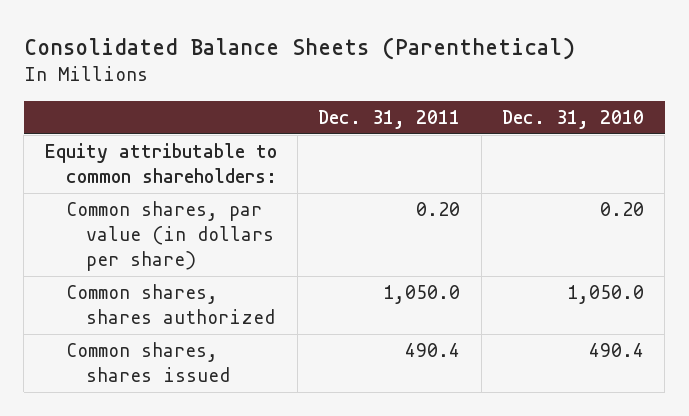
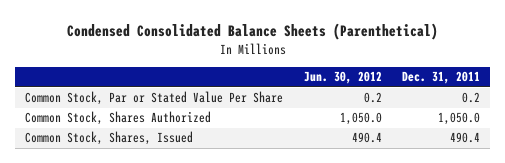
[23,36,575,60] Consolidated Balance Sheets (Parenthetical) -> [66,22,438,40] Condensed Consolidated Balance Sheets (Parenthetical)
[501,110,644,130] Dec. 31, 2010 -> none
none -> [303,71,382,85] Jun. 30, 2012
[44,143,277,184] Equity attributable to common shareholders: -> none
[65,201,275,272] Common shares, par value (in dollars per share) -> [25,91,284,106] Common Stock, Par or Stated Value Per Share
[416,202,461,217] 0.20 -> [461,92,480,104] 0.2
[65,284,276,325] Common shares, shares authorized -> [25,111,212,126] Common Stock, Shares Authorized
[65,342,231,383] Common shares, shares issued -> [25,131,194,146] Common Stock, Shares, Issued

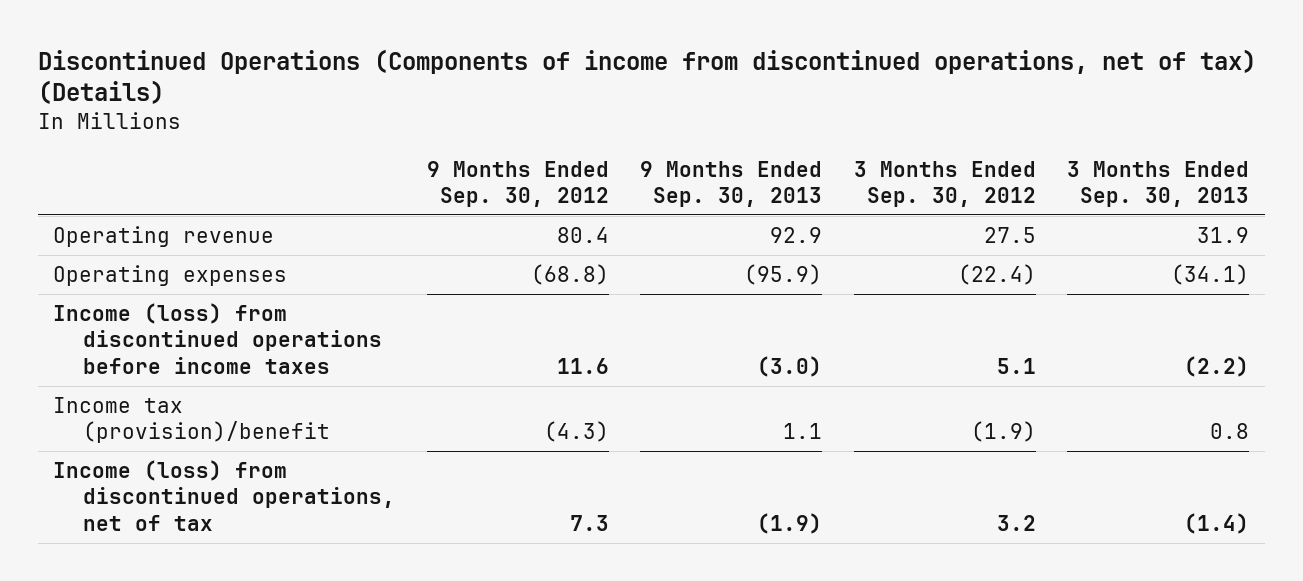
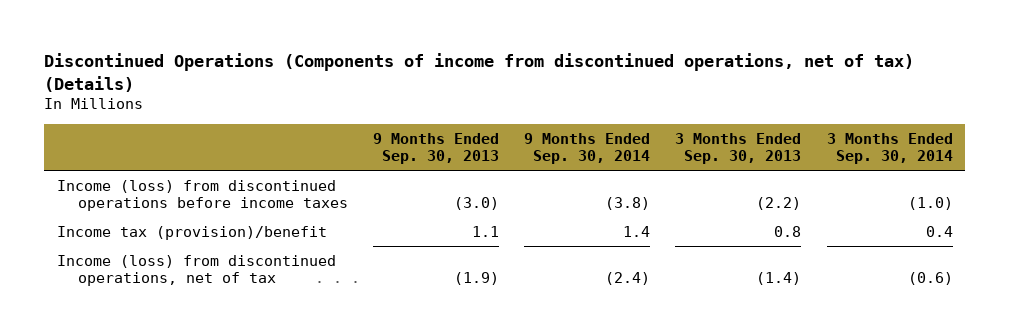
[426,160,609,207] 9 Months Ended Sep. 30, 2012 -> none
[853,160,1036,207] 3 Months Ended Sep. 30, 2012 -> none
none -> [524,132,651,165] 9 Months Ended Sep. 30, 2014
none -> [826,132,953,165] 3 Months Ended Sep. 30, 2014
[53,225,275,247] Operating revenue -> none
[53,264,288,286] Operating expenses -> none

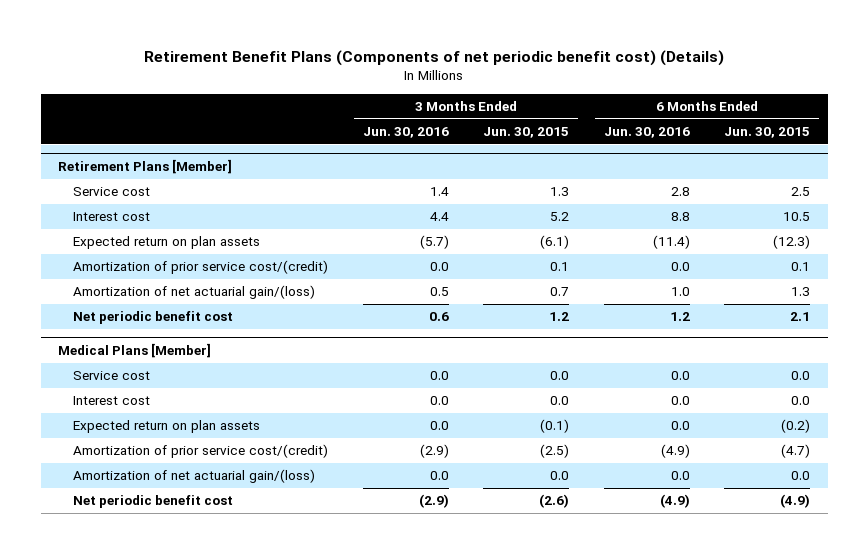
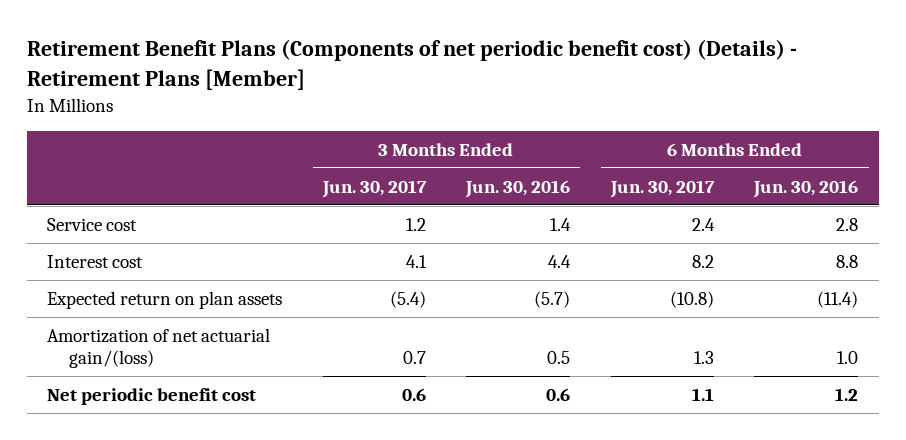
[144,49,725,66] Retirement Benefit Plans (Components of net periodic benefit cost) (Details) -> [26,39,797,91] Retirement Benefit Plans (Components of net periodic benefit cost) (Details) - Retirement Plans [Member]
[483,127,570,139] Jun. 30, 2015 -> none
[724,127,811,139] Jun. 30, 2015 -> none
none -> [321,179,427,198] Jun. 30, 2017
none -> [609,179,715,198] Jun. 30, 2017
[58,159,233,175] Retirement Plans [Member] -> none
[73,260,329,275] Amortization of prior service cost/(credit) -> none
[58,343,212,359] Medical Plans [Member] -> none
[73,371,151,381] Service cost -> none
[73,396,151,406] Interest cost -> none
[73,420,261,434] Expected return on plan assets -> none
[73,444,329,459] Amortization of prior service cost/(credit) -> none
[73,469,316,484] Amortization of net actuarial gain/(loss) -> none
[73,495,234,509] Net periodic benefit cost -> none

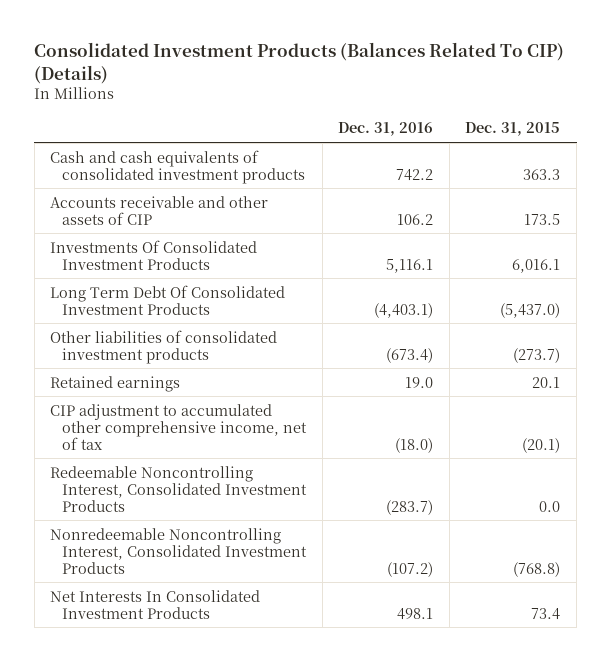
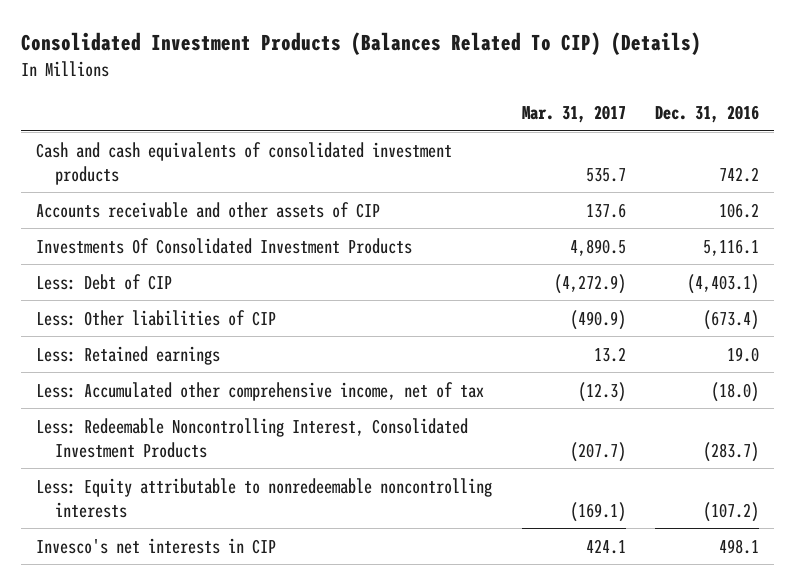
[465,122,561,137] Dec. 31, 2015 -> none
none -> [521,105,626,124] Mar. 31, 2017
[50,284,286,315] Long Term Debt Of Consolidated Investment Products -> [36,273,173,290] Less: Debt of CIP
[50,329,278,364] Other liabilities of consolidated investment products -> [36,309,277,326] Less: Other liabilities of CIP
[50,375,181,392] Retained earnings -> [36,345,221,365] Less: Retained earnings
[50,403,308,450] CIP adjustment to accumulated other comprehensive income, net of tax -> [36,381,485,401] Less: Accumulated other comprehensive income, net of tax
[50,465,308,512] Redeemable Noncontrolling Interest, Consolidated Investment Products -> [36,417,469,458] Less: Redeemable Noncontrolling Interest, Consolidated Investment Products
[50,527,308,574] Nonredeemable Noncontrolling Interest, Consolidated Investment Products -> [36,477,493,518] Less: Equity attributable to nonredeemable noncontrolling interests
[50,589,261,619] Net Interests In Consolidated Investment Products -> [36,537,277,554] Invesco's net interests in CIP

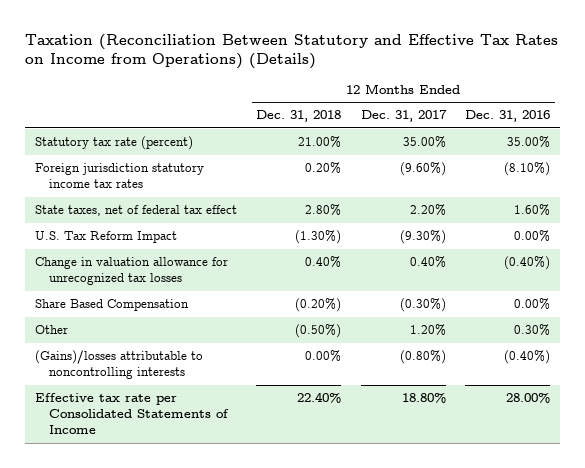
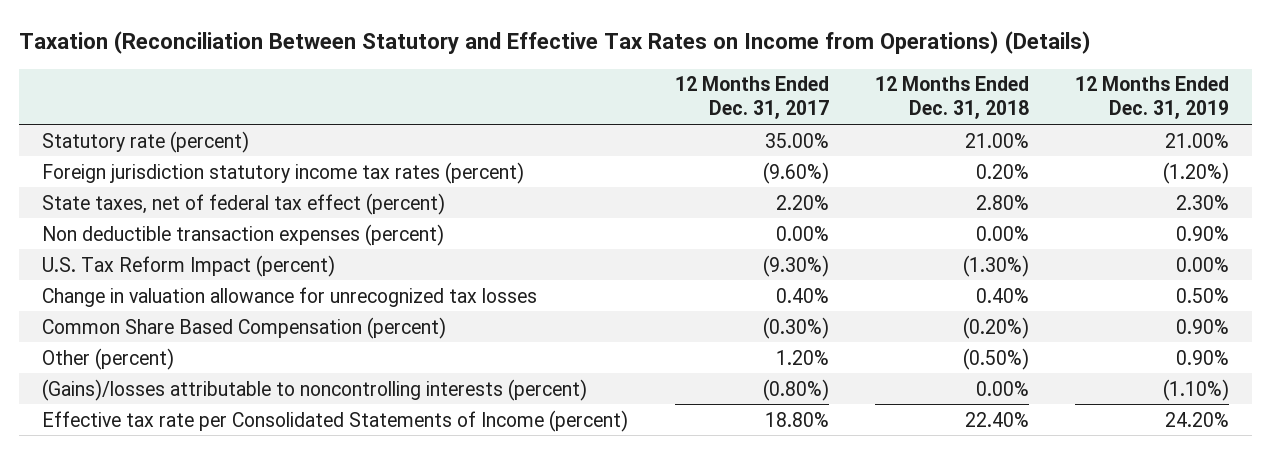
[465,110,551,123] Dec. 31, 2016 -> none
none -> [1075,76,1230,120] 12 Months Ended Dec. 31, 2019
[34,136,193,151] Statutory tax rate (percent) -> [42,130,250,153] Statutory rate (percent)
[34,163,204,189] Foreign jurisdiction statutory income tax rates -> [42,161,525,184] Foreign jurisdiction statutory income tax rates (percent)
[34,205,237,217] State taxes, net of federal tax effect -> [42,192,446,215] State taxes, net of federal tax effect (percent)
none -> [42,223,445,246] Non deductible transaction expenses (percent)
[34,231,177,244] U.S. Tax Reform Impact -> [42,254,336,277] U.S. Tax Reform Impact (percent)
[34,299,189,312] Share Based Compensation -> [42,316,447,339] Common Share Based Compensation (percent)
[34,325,68,335] Other -> [42,347,175,370] Other (percent)
[34,350,203,380] (Gains)/losses attributable to noncontrolling interests -> [42,378,588,401] (Gains)/losses attributable to noncontrolling interests (percent)
[34,393,229,435] Effective tax rate per Consolidated Statements of Income -> [42,409,629,432] Effective tax rate per Consolidated Statements of Income (percent)

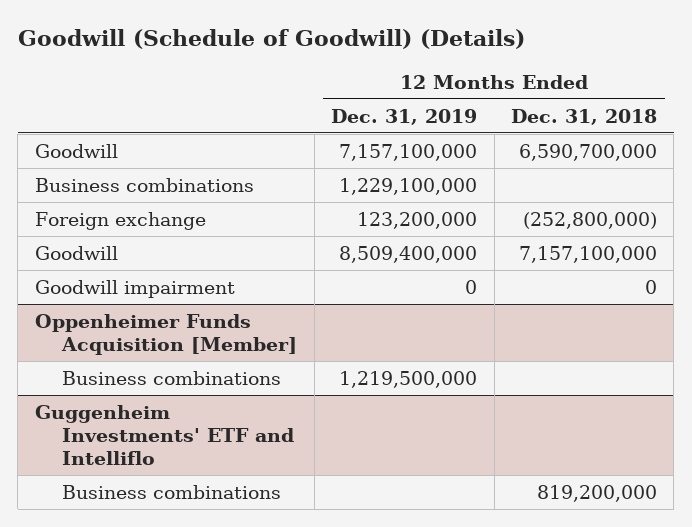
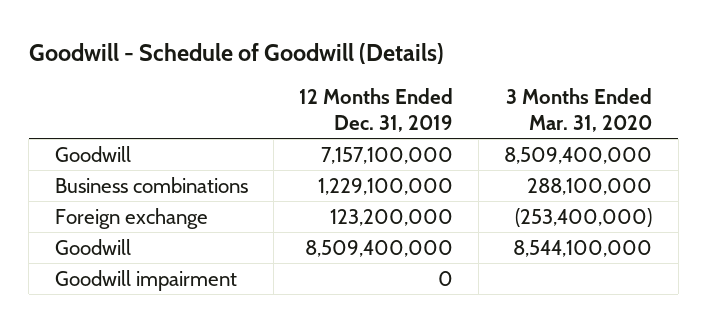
[17,29,525,50] Goodwill (Schedule of Goodwill) (Details) -> [28,42,444,64] Goodwill - Schedule of Goodwill (Details)
[511,108,658,125] Dec. 31, 2018 -> none
none -> [506,88,653,132] 3 Months Ended Mar. 31, 2020
[34,313,298,355] Oppenheimer Funds Acquisition [Member] -> none
[62,370,282,385] Business combinations -> none
[34,404,295,465] Guggenheim Investments' ETF and Intelliflo -> none
[62,484,282,499] Business combinations -> none

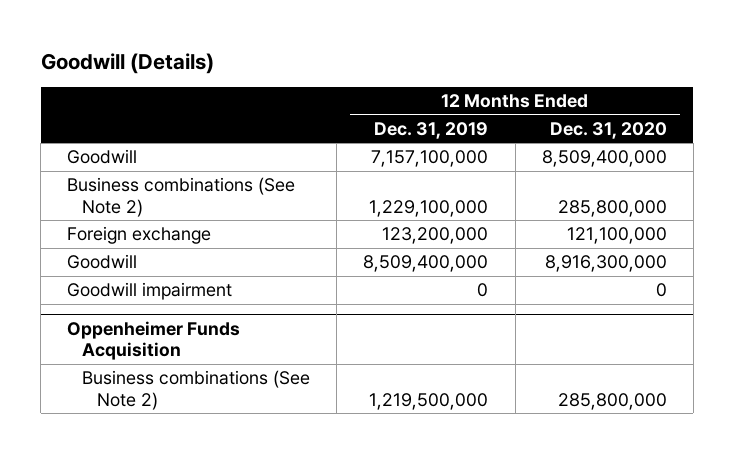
[28,42,444,64] Goodwill - Schedule of Goodwill (Details) -> [40,52,214,74] Goodwill (Details)
[506,88,653,132] 3 Months Ended Mar. 31, 2020 -> none
none -> [549,121,667,139] Dec. 31, 2020
[54,176,248,193] Business combinations -> [67,177,296,217] Business combinations (See Note 2)
none -> [67,320,241,361] Oppenheimer Funds Acquisition
none -> [82,370,311,410] Business combinations (See Note 2)

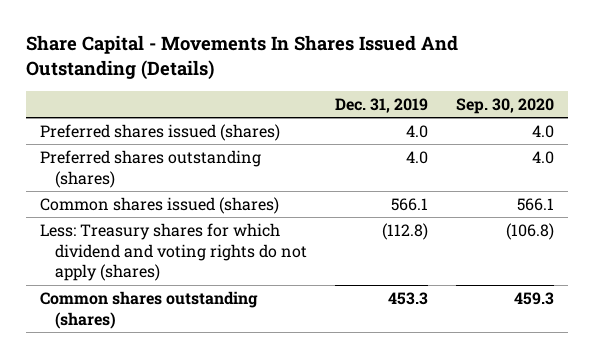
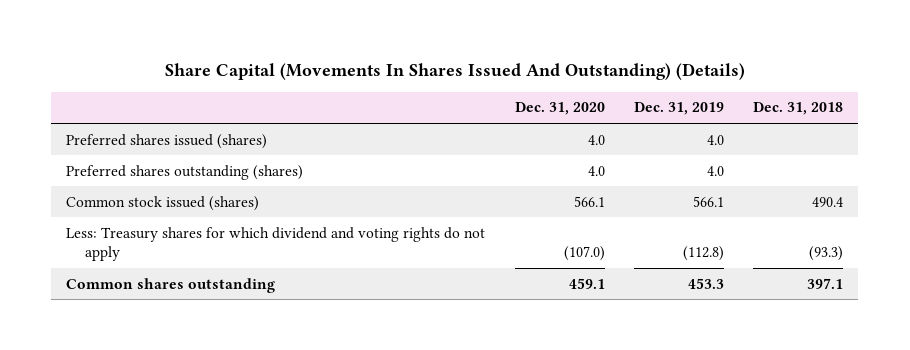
[25,35,458,81] Share Capital - Movements In Shares Issued And Outstanding (Details) -> [164,62,745,80] Share Capital (Movements In Shares Issued And Outstanding) (Details)
[456,98,555,115] Sep. 30, 2020 -> none
none -> [514,102,605,116] Dec. 31, 2020
none -> [753,102,844,116] Dec. 31, 2018
[39,196,279,214] Common shares issued (shares) -> [66,195,260,211] Common stock issued (shares)
[39,222,308,282] Less: Treasury shares for which dividend and voting rights do not apply (shares) -> [66,226,486,262] Less: Treasury shares for which dividend and voting rights do not apply
[39,290,258,329] Common shares outstanding (shares) -> [66,277,276,293] Common shares outstanding

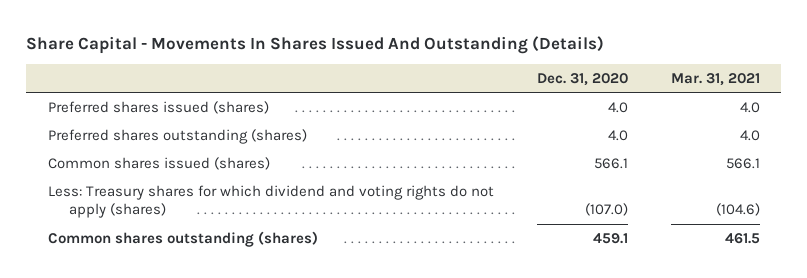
[164,62,745,80] Share Capital (Movements In Shares Issued And Outstanding) (Details) -> [25,36,604,55] Share Capital - Movements In Shares Issued And Outstanding (Details)
[633,102,724,116] Dec. 31, 2019 -> none
[753,102,844,116] Dec. 31, 2018 -> none
none -> [670,72,760,86] Mar. 31, 2021
[66,195,260,211] Common stock issued (shares) -> [47,156,270,170] Common shares issued (shares)
[66,226,486,262] Less: Treasury shares for which dividend and voting rights do not apply -> [47,184,494,219] Less: Treasury shares for which dividend and voting rights do not apply (shares)
[66,277,276,293] Common shares outstanding -> [47,230,318,247] Common shares outstanding (shares)

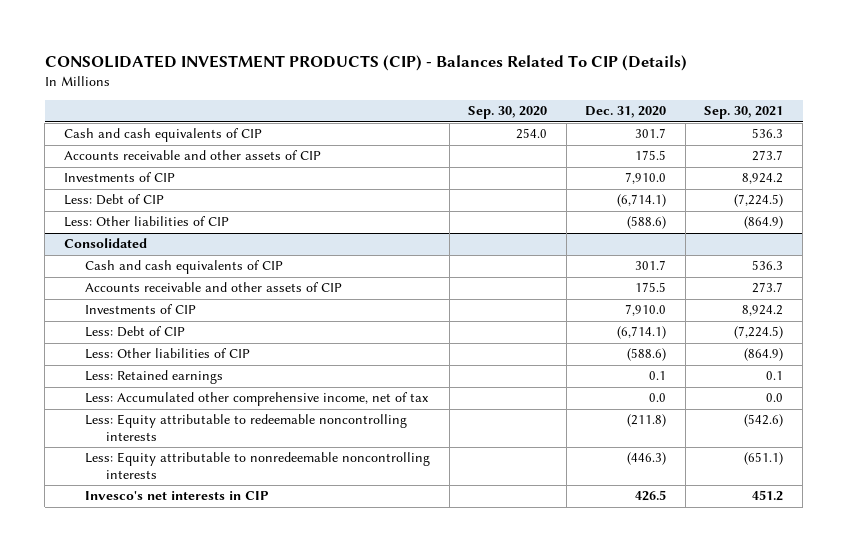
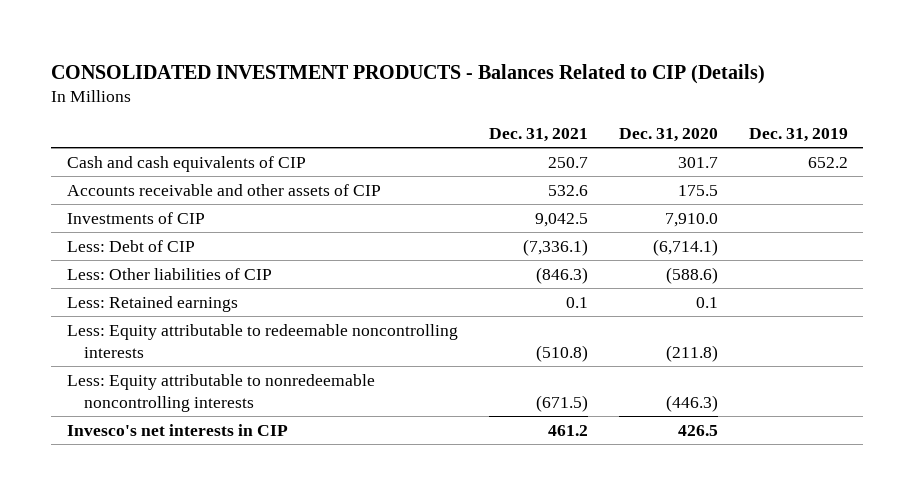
[44,54,687,71] CONSOLIDATED INVESTMENT PRODUCTS (CIP) - Balances Related To CIP (Details) -> [51,63,766,84] CONSOLIDATED INVESTMENT PRODUCTS - Balances Related to CIP (Details)
[468,106,548,120] Sep. 30, 2020 -> none
[704,106,784,120] Sep. 30, 2021 -> none
none -> [488,128,588,143] Dec. 31, 2021
none -> [748,128,848,143] Dec. 31, 2019
[63,238,147,249] Consolidated -> none
[84,260,283,275] Cash and cash equivalents of CIP -> none
[84,282,342,293] Accounts receivable and other assets of CIP -> none
[84,304,196,315] Investments of CIP -> none
[84,326,185,338] Less: Debt of CIP -> none
[84,348,250,360] Less: Other liabilities of CIP -> none
[84,392,429,407] Less: Accumulated other comprehensive income, net of tax -> none

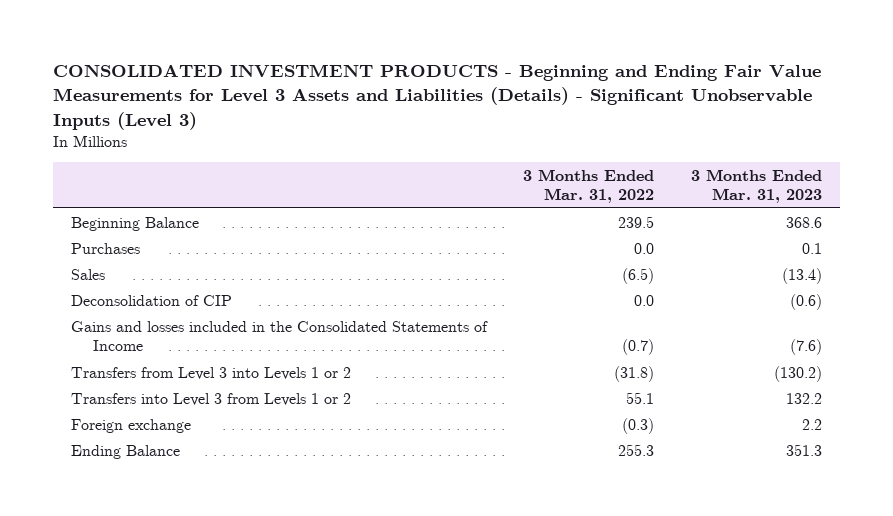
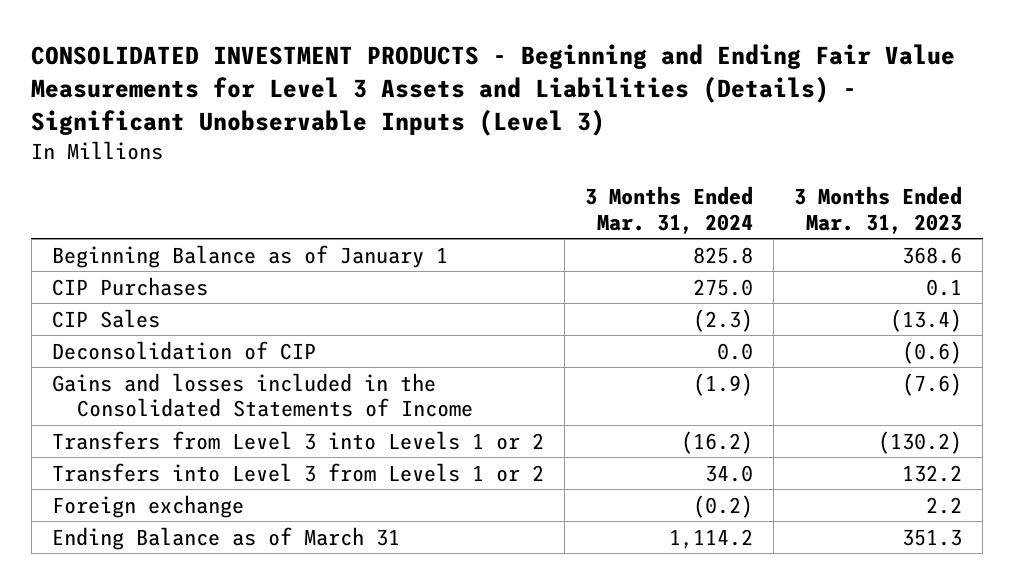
[523,168,655,204] 3 Months Ended Mar. 31, 2022 -> none
none -> [584,185,753,234] 3 Months Ended Mar. 31, 2024
[71,216,200,231] Beginning Balance -> [51,244,448,268] Beginning Balance as of January 1
[71,242,141,254] Purchases -> [51,276,208,296] CIP Purchases
[71,268,106,280] Sales -> [51,308,160,328] CIP Sales
[71,444,181,459] Ending Balance -> [51,526,400,550] Ending Balance as of March 31

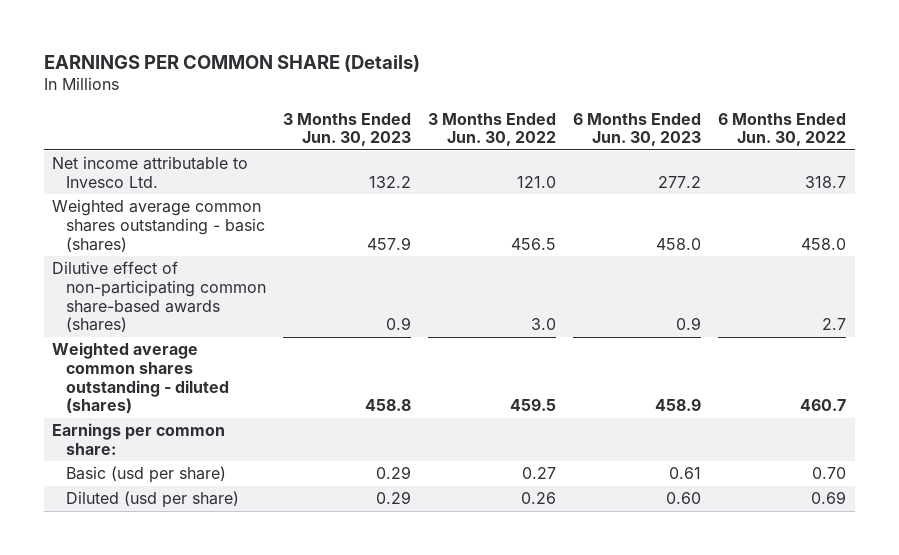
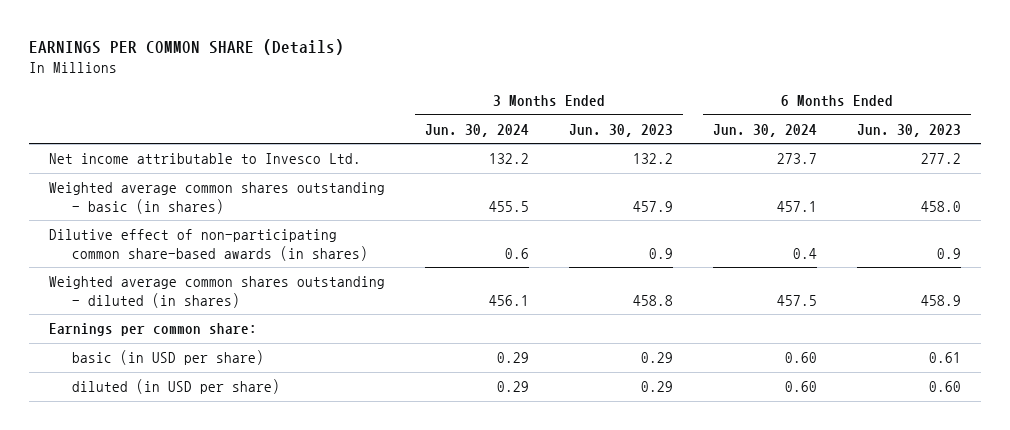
[428,112,557,147] 3 Months Ended Jun. 30, 2022 -> none
[718,112,847,147] 6 Months Ended Jun. 30, 2022 -> none
none -> [425,123,530,137] Jun. 30, 2024
none -> [712,123,817,137] Jun. 30, 2024
[52,199,265,252] Weighted average common shares outstanding - basic (shares) -> [49,181,386,214] Weighted average common shares outstanding - basic (in shares)
[52,261,266,333] Dilutive effect of non-participating common share-based awards (shares) -> [49,228,369,261] Dilutive effect of non-participating common share-based awards (in shares)
[52,342,229,414] Weighted average common shares outstanding - diluted (shares) -> [49,275,386,308] Weighted average common shares outstanding - diluted (in shares)
[65,466,226,484] Basic (usd per share) -> [72,349,265,365] basic (in USD per share)
[65,491,239,509] Diluted (usd per share) -> [72,378,281,394] diluted (in USD per share)

